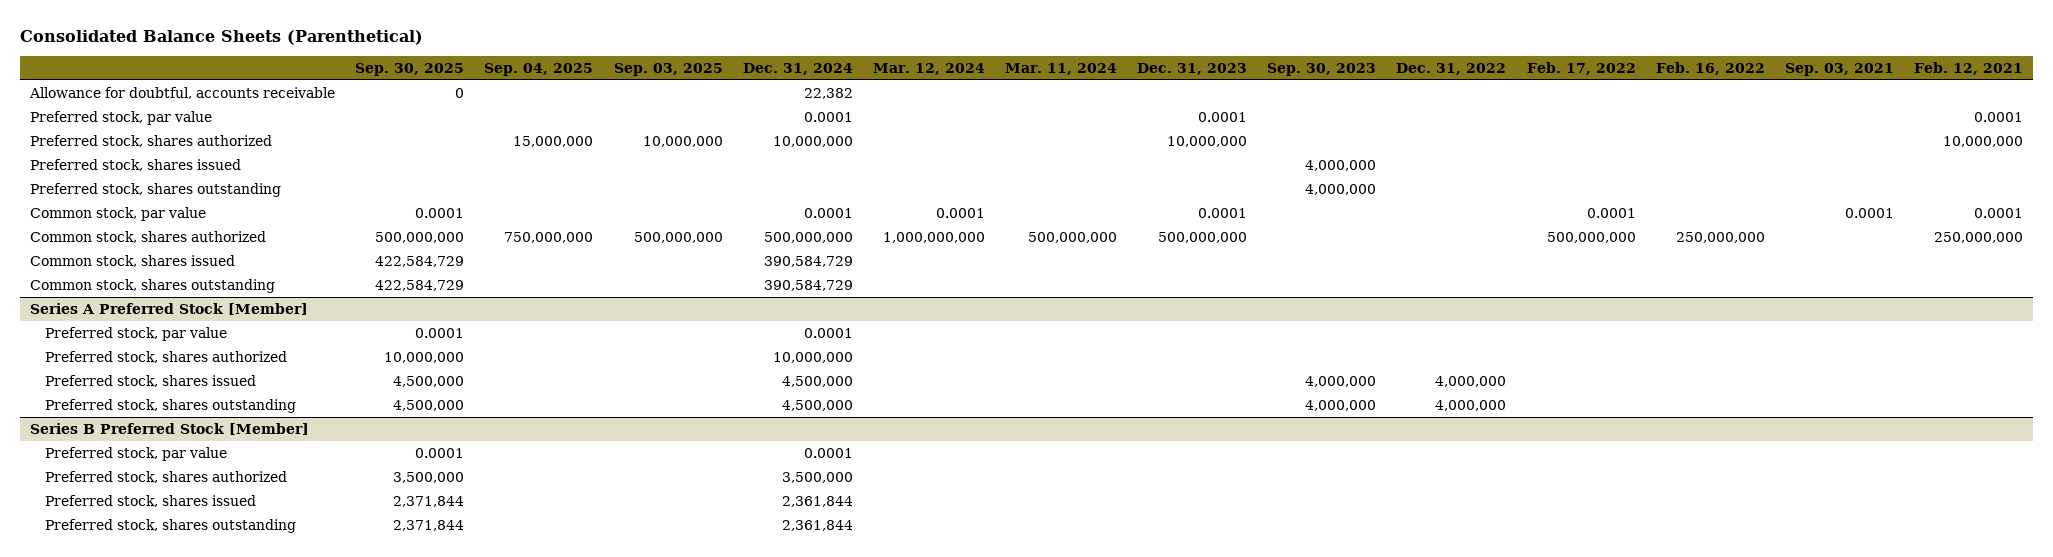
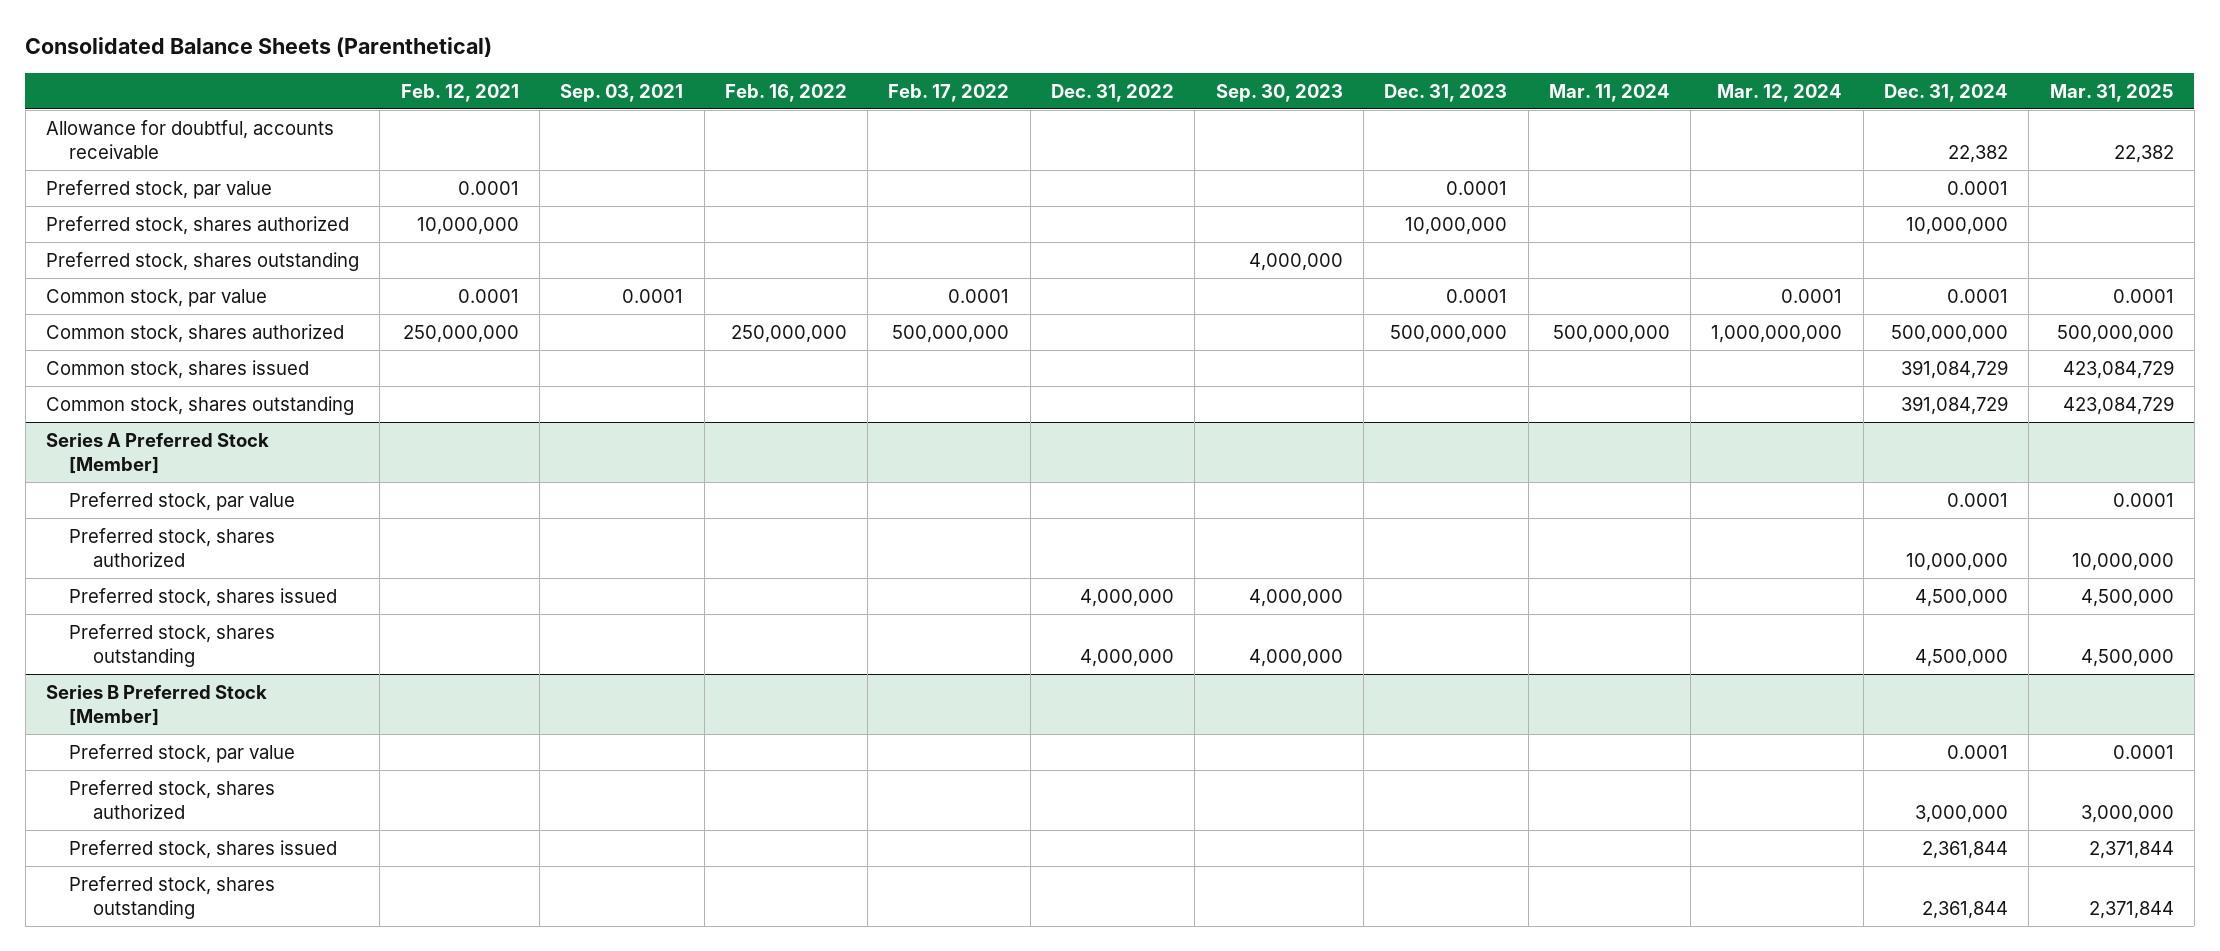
[355,62,465,76] Sep. 30, 2025 -> none
[484,62,594,76] Sep. 04, 2025 -> none
[613,62,723,76] Sep. 03, 2025 -> none
none -> [2049,83,2174,102] Mar. 31, 2025
[30,159,242,172] Preferred stock, shares issued -> none
[763,256,853,268] 390,584,729 -> [1901,359,2009,379] 391,084,729
[763,280,853,292] 390,584,729 -> [1901,395,2009,415] 391,084,729
[781,472,853,484] 3,500,000 -> [1915,804,2009,823] 3,000,000

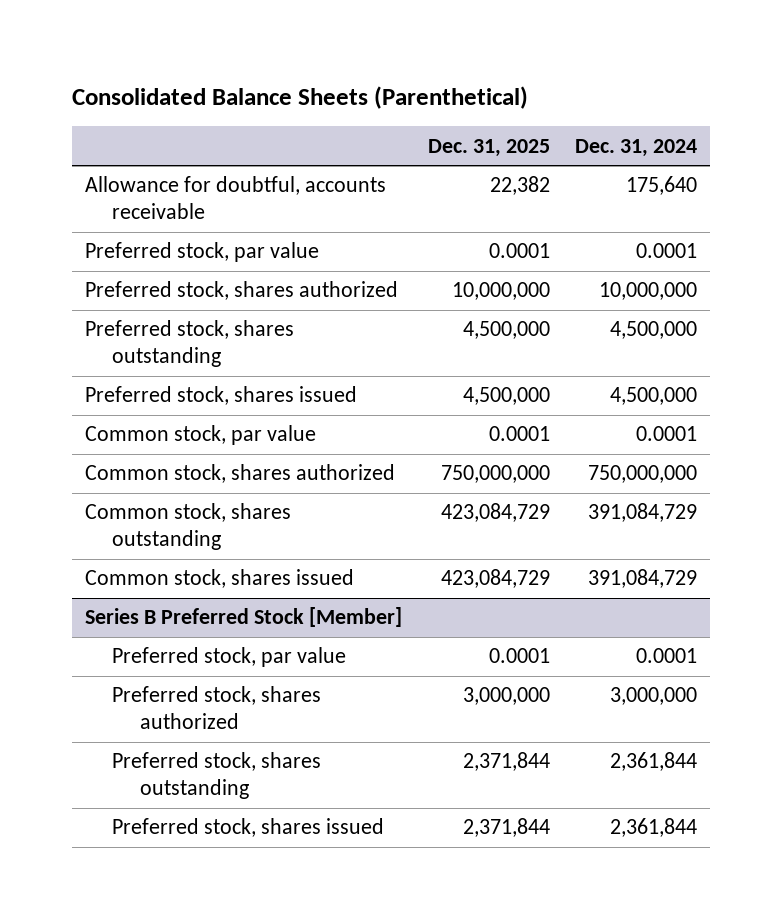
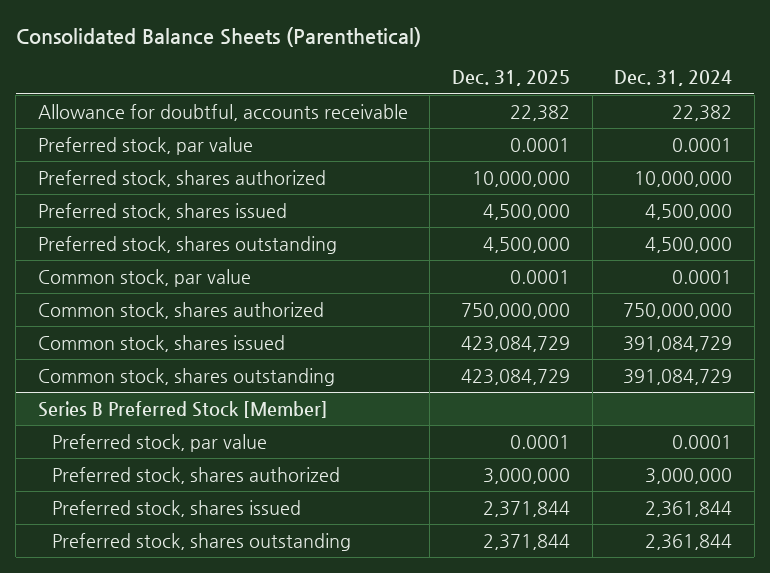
[626,176,698,196] 175,640 -> [672,104,733,121] 22,382
[84,320,294,368] Preferred stock, shares outstanding -> [37,235,337,254] Preferred stock, shares outstanding
[84,503,291,551] Common stock, shares outstanding -> [37,367,335,386] Common stock, shares outstanding
[112,752,322,800] Preferred stock, shares outstanding -> [51,532,351,551] Preferred stock, shares outstanding

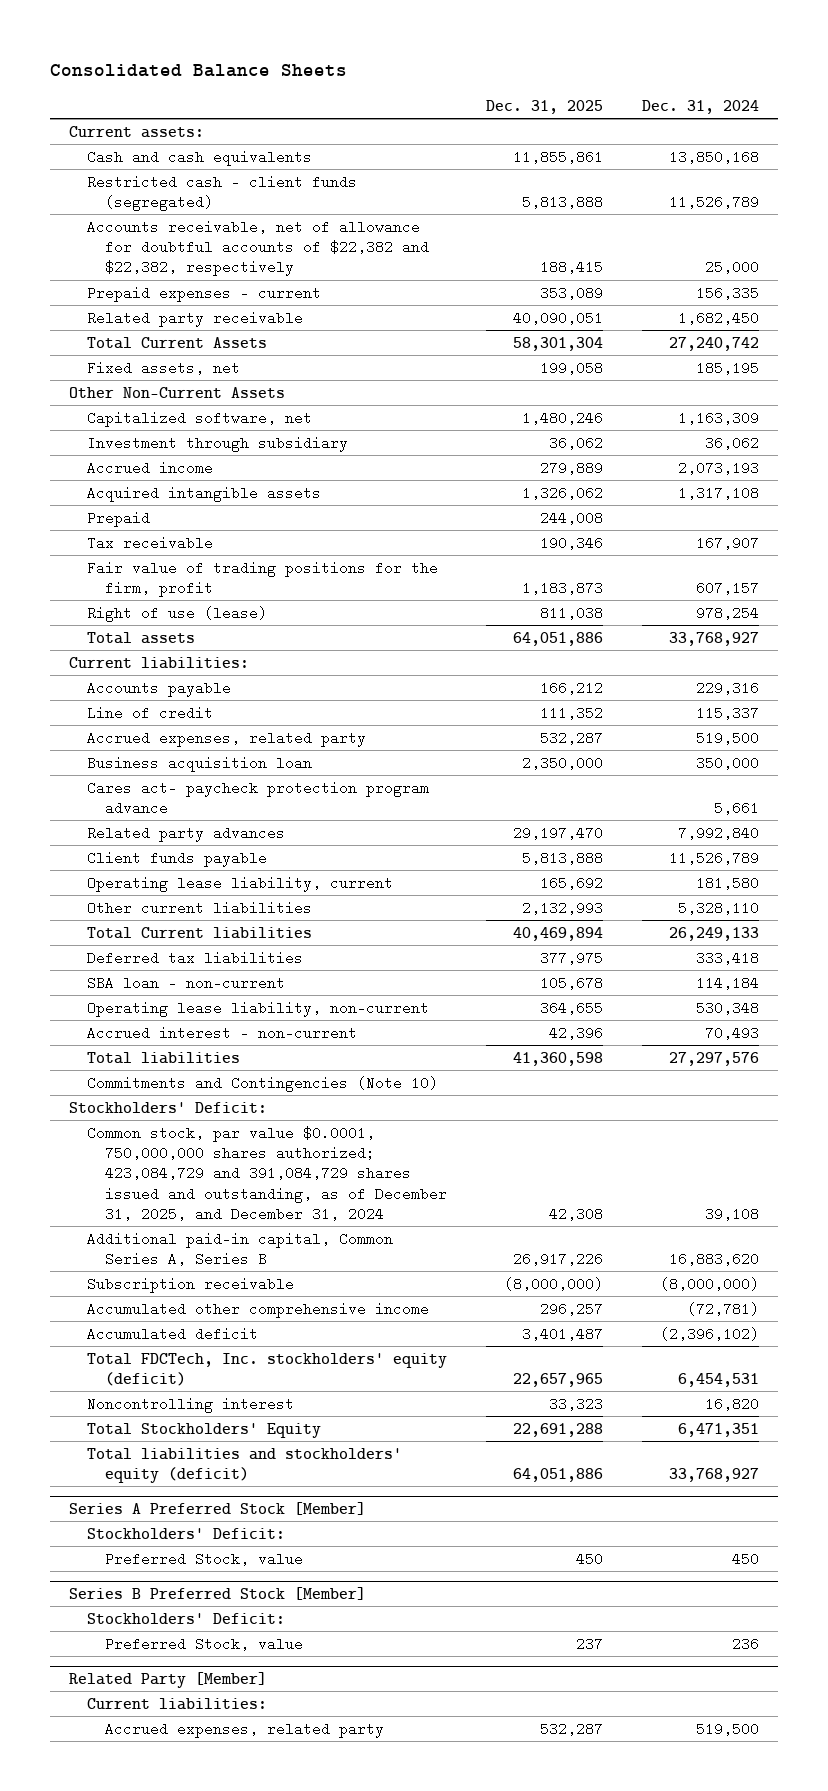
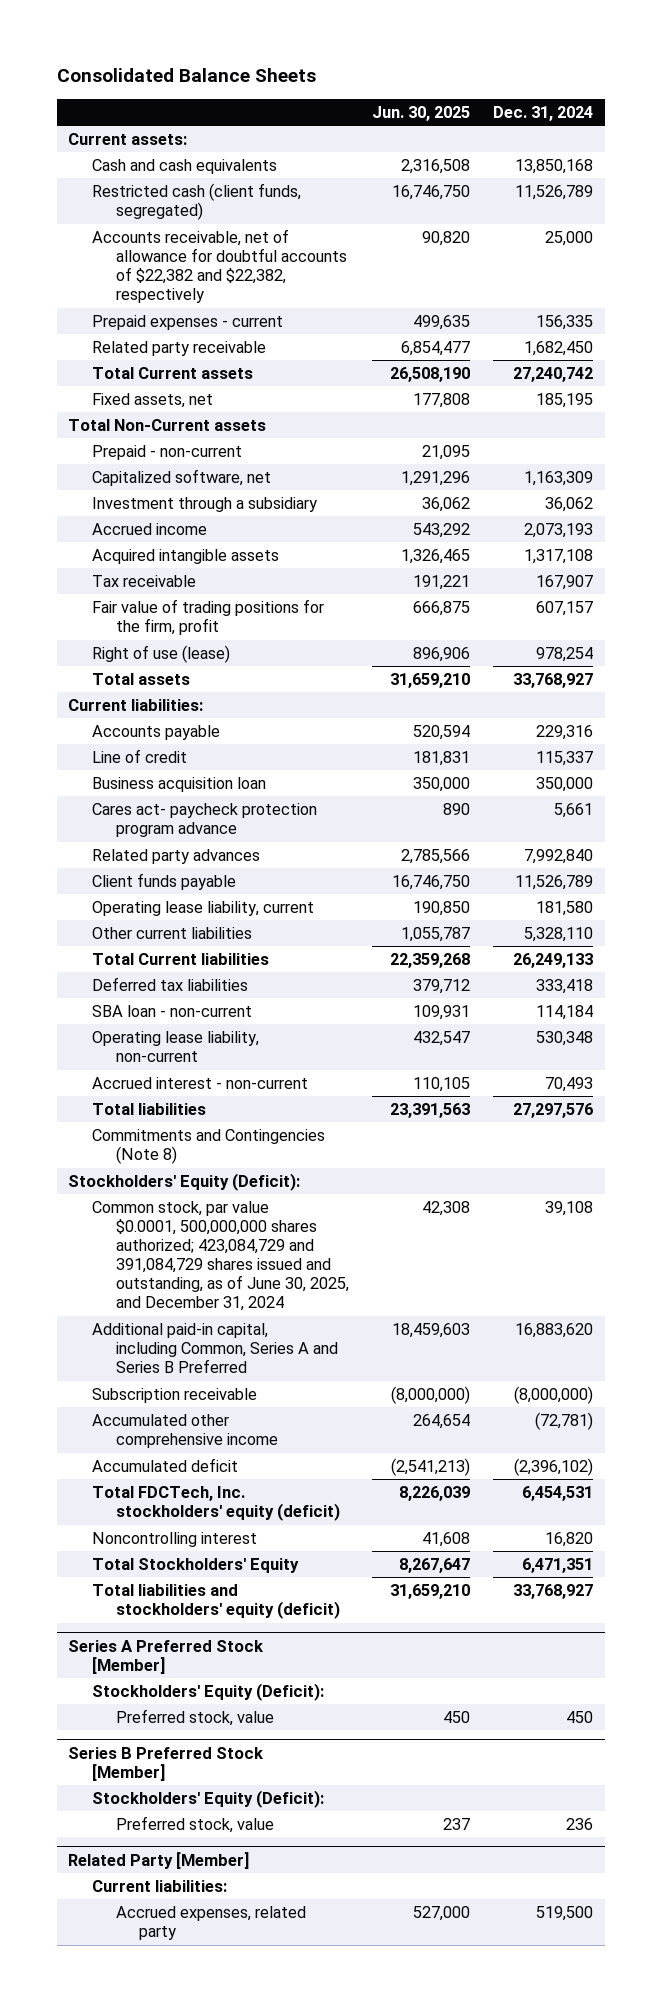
[486,99,604,114] Dec. 31, 2025 -> none
none -> [371,105,470,121] Jun. 30, 2025
[87,174,358,211] Restricted cash - client funds (segregated) -> [91,183,301,221] Restricted cash (client funds, segregated)
[87,336,268,349] Total Current Assets -> [91,367,253,380] Total Current assets
[69,386,286,398] Other Non-Current Assets -> [68,419,267,432] Total Non-Current assets
none -> [91,445,242,461] Prepaid - non-current
[87,435,349,452] Investment through subsidiary -> [91,497,317,513] Investment through a subsidiary
[87,510,151,527] Prepaid -> none
[87,730,367,747] Accrued expenses, related party -> none
[87,1075,439,1092] Commitments and Contingencies (Note 10) -> [91,1129,325,1165] Commitments and Contingencies (Note 8)
[69,1101,268,1113] Stockholders' Deficit: -> [68,1173,301,1192] Stockholders' Equity (Deficit):
[87,1125,447,1221] Common stock, par value $0.0001, 750,000,000 shares authorized; 423,084,729 and 391,084,729 shares issued and outstanding, as of December 31, 2025, and December 31, 2024 -> [91,1201,349,1312] Common stock, par value $0.0001, 500,000,000 shares authorized; 423,084,729 and 391,084,729 shares issued and outstanding, as of June 30, 2025, and December 31, 2024
[87,1231,394,1266] Additional paid-in capital, Common Series A, Series B -> [91,1323,338,1374] Additional paid-in capital, including Common, Series A and Series B Preferred
[87,1527,286,1539] Stockholders' Deficit: -> [91,1683,324,1702] Stockholders' Equity (Deficit):
[104,1551,303,1566] Preferred Stock, value -> [115,1709,274,1727] Preferred stock, value
[87,1612,286,1624] Stockholders' Deficit: -> [91,1790,324,1809] Stockholders' Equity (Deficit):
[104,1636,303,1651] Preferred Stock, value -> [115,1816,274,1834] Preferred stock, value

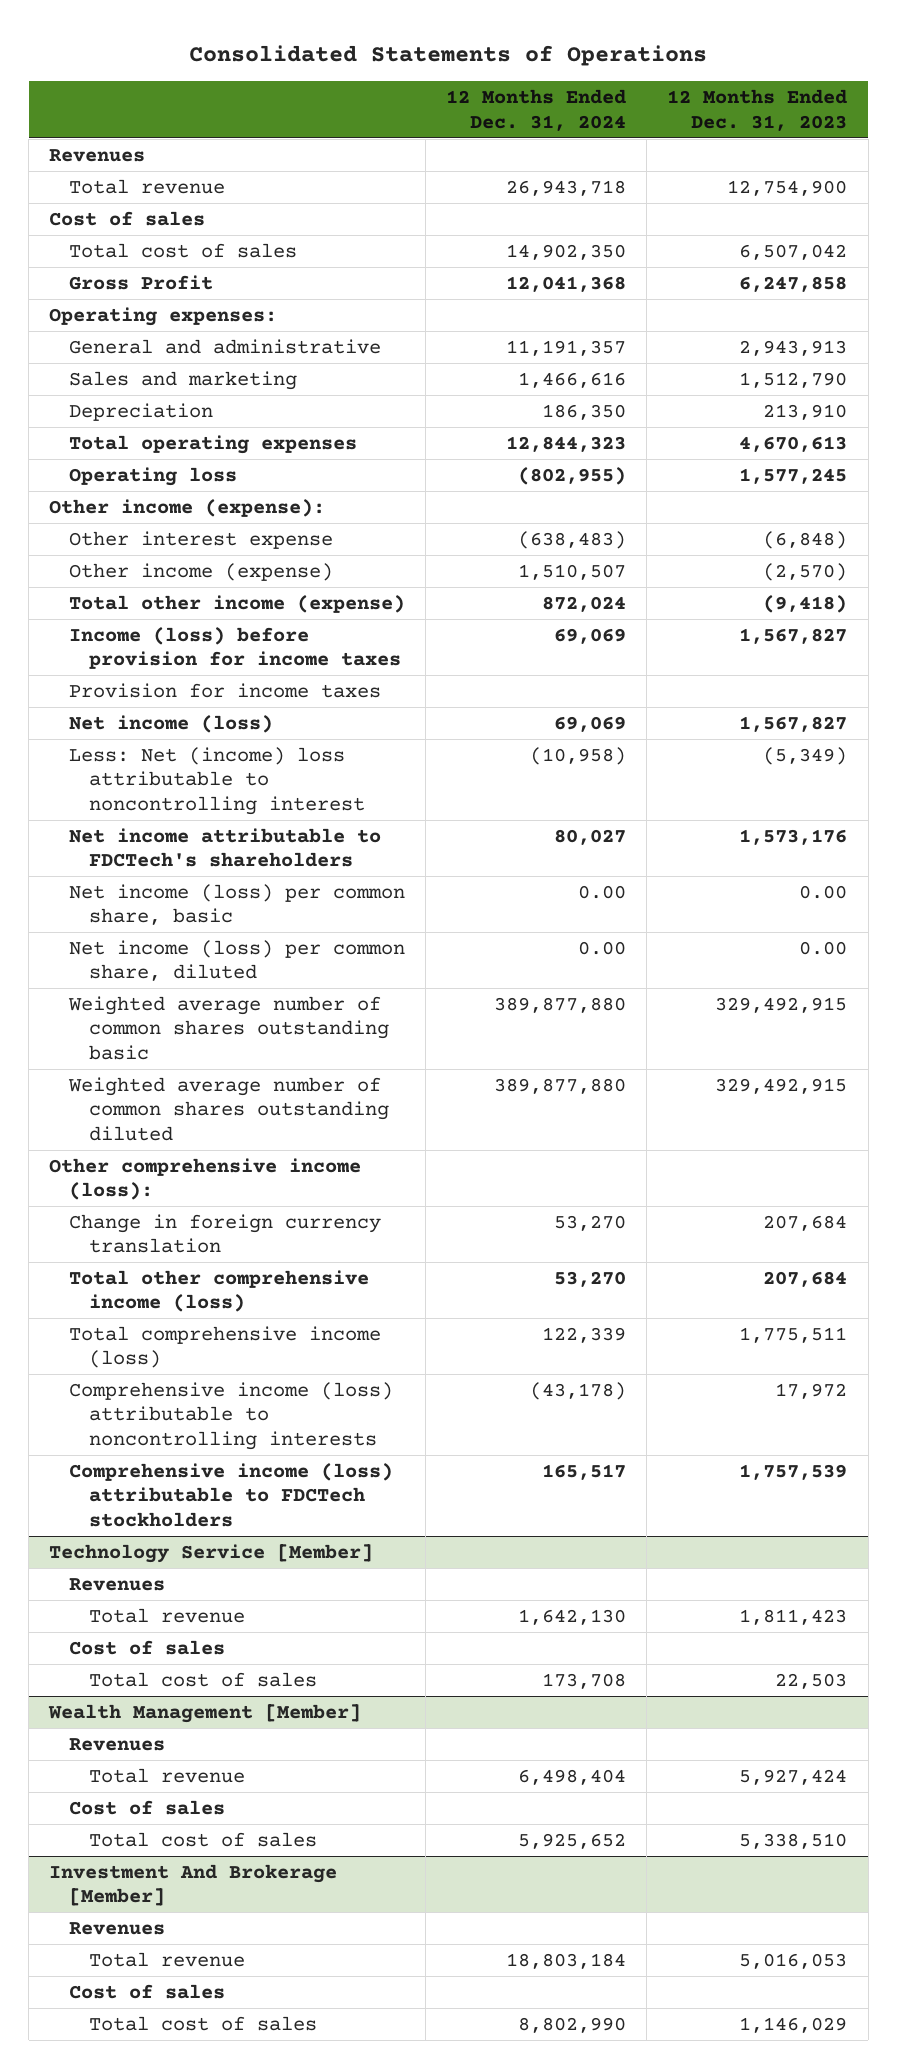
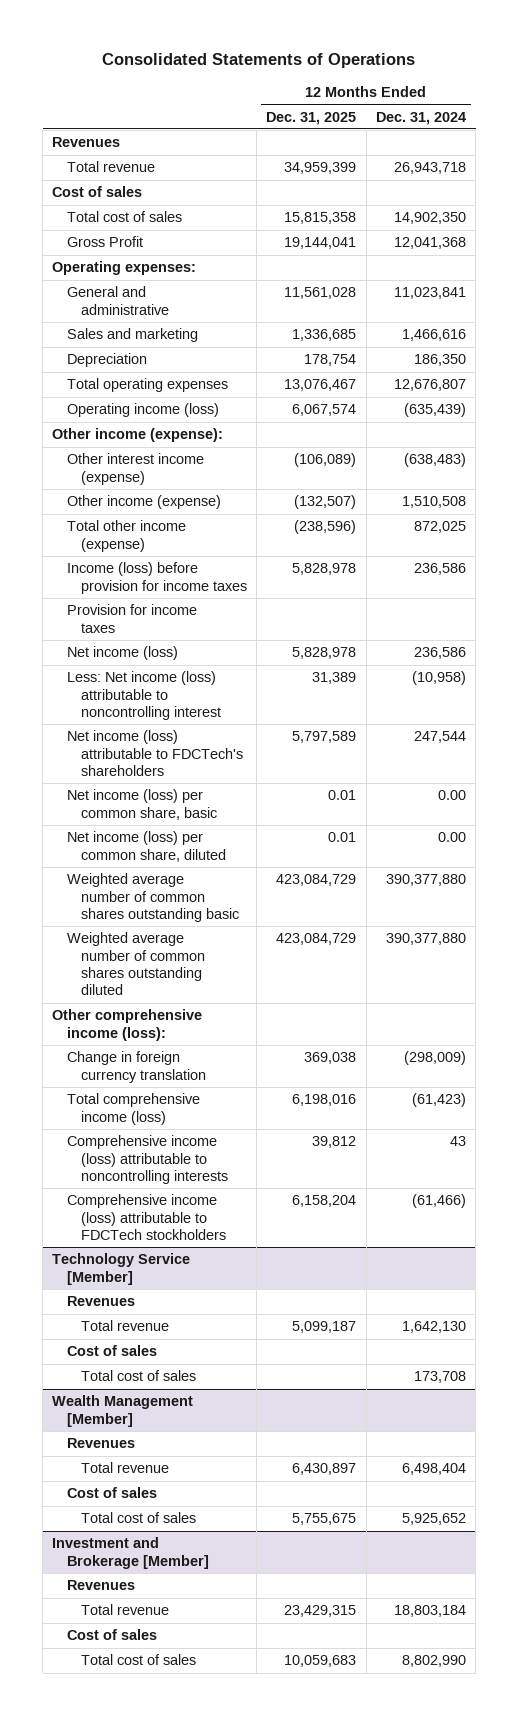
[667,89,848,131] 12 Months Ended Dec. 31, 2023 -> none
none -> [266,111,357,125] Dec. 31, 2025
[506,339,627,356] 11,191,357 -> [393,287,466,300] 11,023,841
[506,435,627,452] 12,844,323 -> [393,379,466,392] 12,676,807
[69,466,238,486] Operating loss -> [66,403,219,418] Operating income (loss)
[518,466,627,485] (802,955) -> [403,403,466,418] (635,439)
[69,530,334,549] Other interest expense -> [66,453,204,485] Other interest income (expense)
[518,563,627,580] 1,510,507 -> [401,496,466,509] 1,510,508
[542,595,627,612] 872,024 -> [413,521,466,534] 872,025
[554,627,627,644] 69,069 -> [413,563,466,576] 236,586
[554,715,627,732] 69,069 -> [413,647,466,660] 236,586
[69,746,365,816] Less: Net (income) loss attributable to noncontrolling interest -> [66,671,221,721] Less: Net income (loss) attributable to noncontrolling interest
[69,827,382,868] Net income attributable to FDCTech's shareholders -> [66,730,243,777] Net income (loss) attributable to FDCTech's shareholders
[554,828,627,845] 80,027 -> [413,731,466,744] 247,544
[494,996,627,1013] 389,877,880 -> [385,874,466,887] 390,377,880
[494,1077,627,1094] 389,877,880 -> [385,933,466,946] 390,377,880
[69,1269,370,1313] Total other comprehensive income (loss) -> none
[554,1214,627,1231] 53,270 -> [403,1051,466,1066] (298,009)
[542,1326,627,1343] 122,339 -> [411,1093,466,1108] (61,423)
[530,1381,627,1400] (43,178) -> [449,1136,466,1147] 43
[542,1463,627,1480] 165,517 -> [411,1194,466,1209] (61,466)
[49,1863,338,1907] Investment And Brokerage [Member] -> [52,1537,209,1569] Investment and Brokerage [Member]

